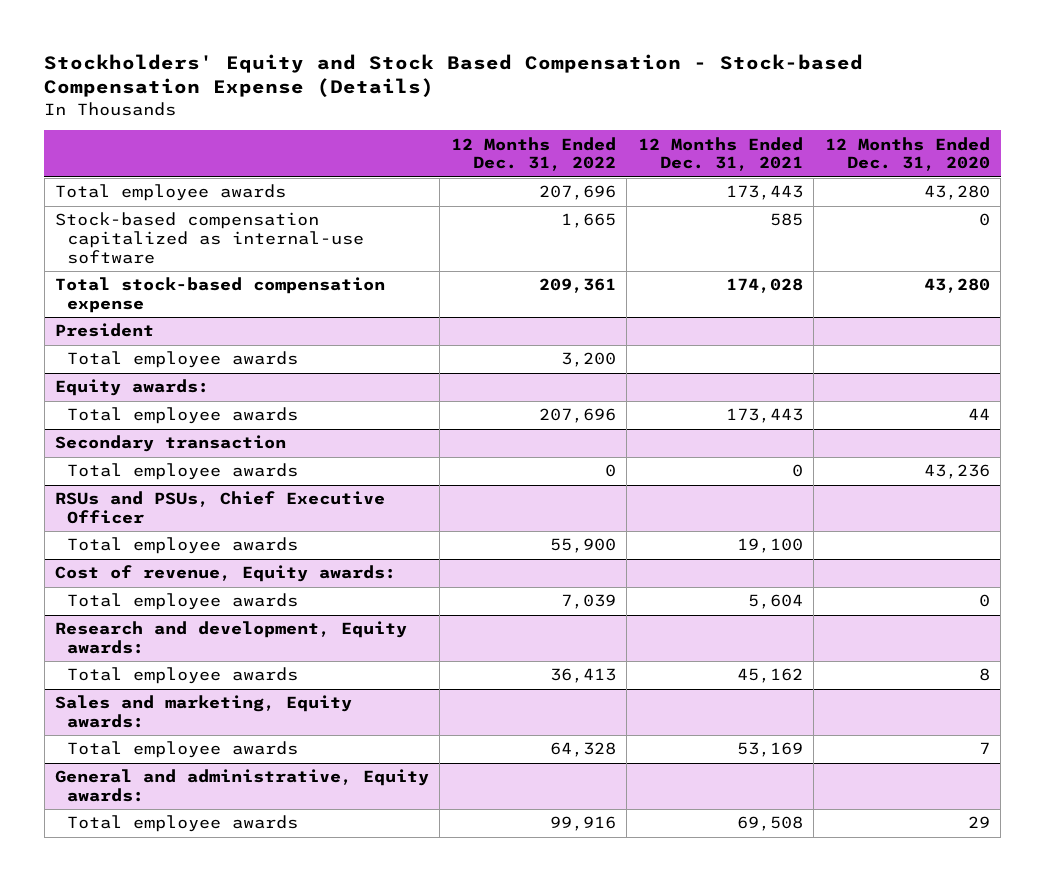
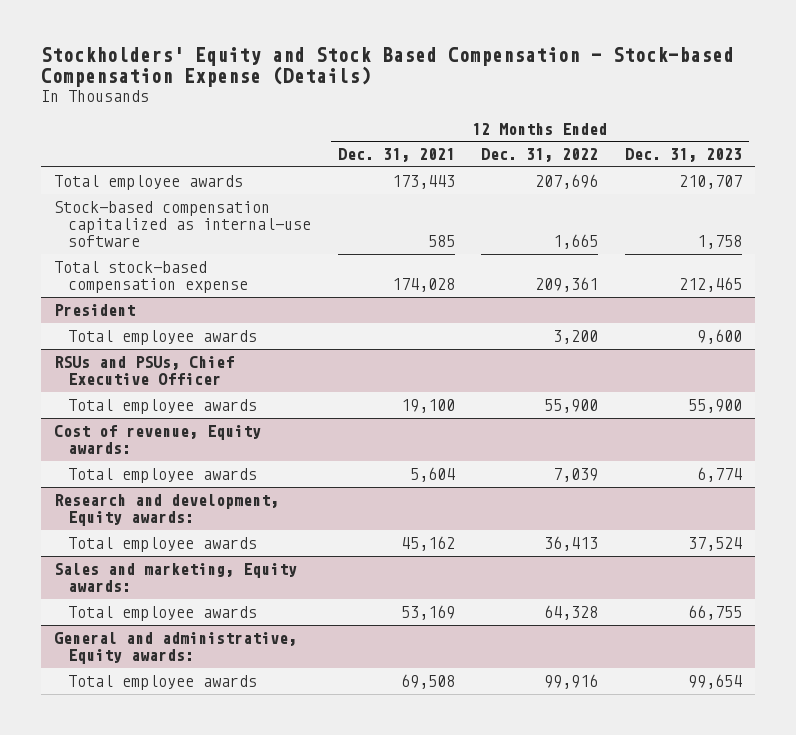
[824,136,990,172] 12 Months Ended Dec. 31, 2020 -> none
none -> [625,148,743,163] Dec. 31, 2023
[55,379,210,397] Equity awards: -> none
[66,407,298,425] Total employee awards -> none
[55,435,287,453] Secondary transaction -> none
[66,463,298,481] Total employee awards -> none

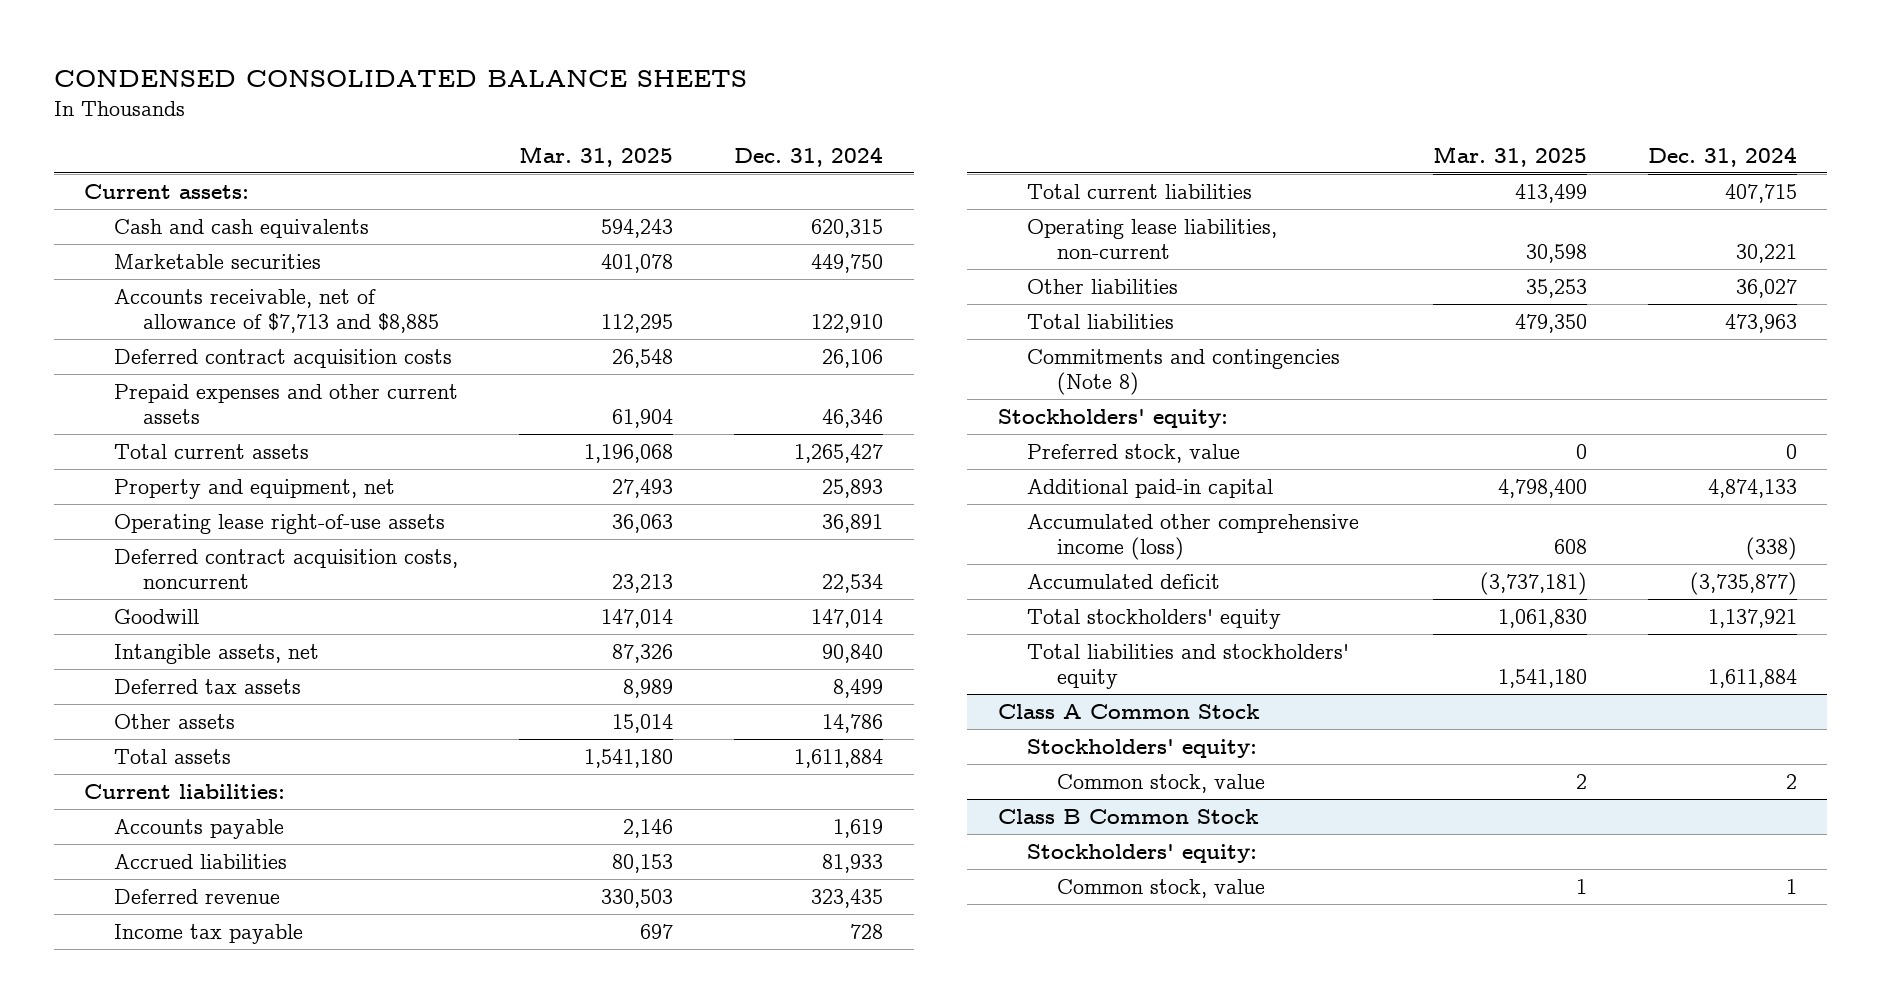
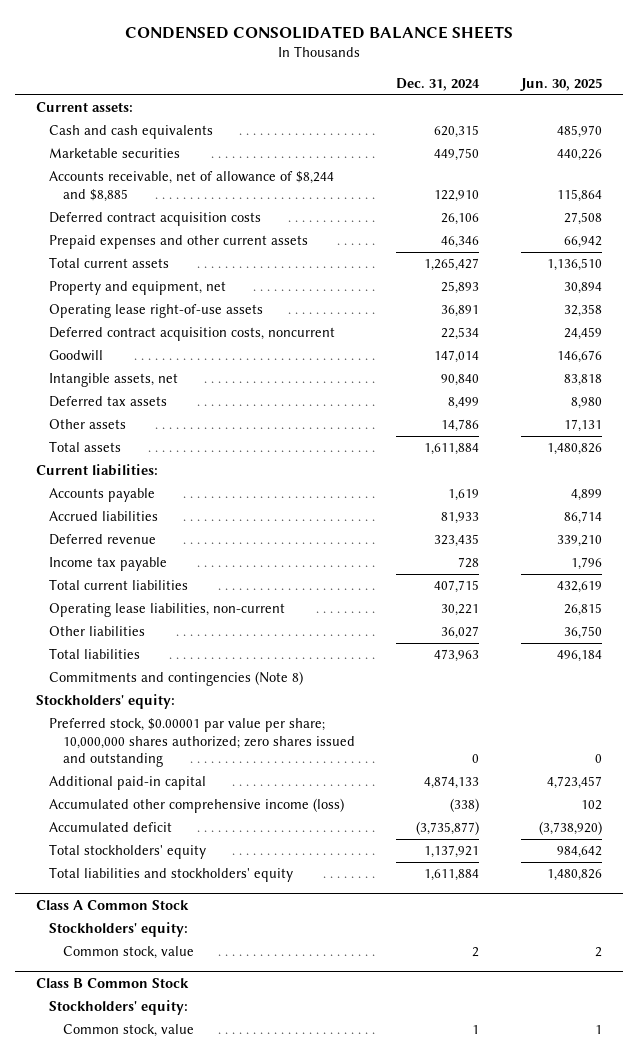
[518,145,673,167] Mar. 31, 2025 -> none
none -> [519,78,602,92] Jun. 30, 2025
[113,289,440,334] Accounts receivable, net of allowance of $7,713 and $8,885 -> [49,171,335,202] Accounts receivable, net of allowance of $8,244 and $8,885
[1027,444,1241,464] Preferred stock, value -> [49,718,355,768] Preferred stock, $0.00001 par value per share; 10,000,000 shares authorized; zero shares issued and outstanding

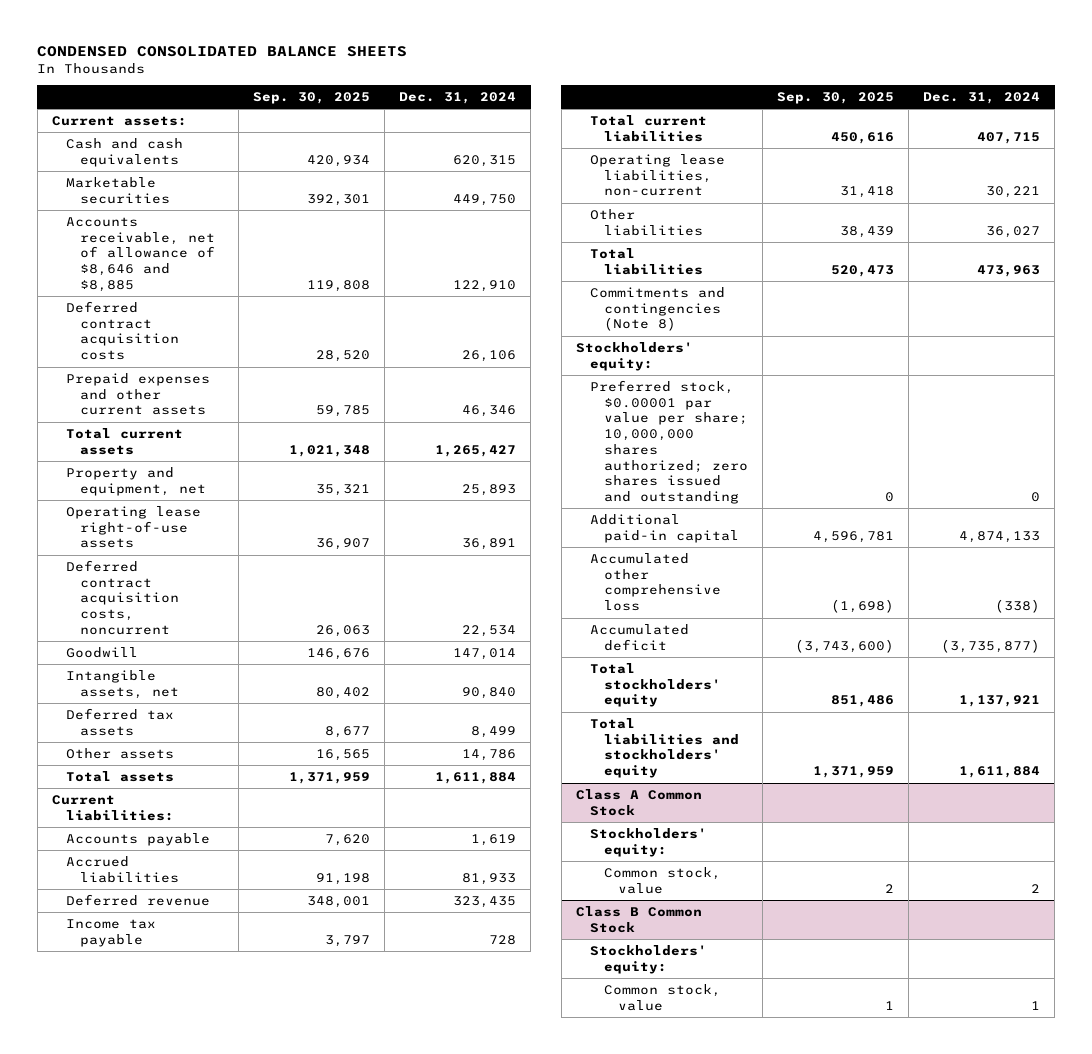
[519,78,602,92] Jun. 30, 2025 -> none
none -> [252,91,370,104] Sep. 30, 2025
[49,171,335,202] Accounts receivable, net of allowance of $8,244 and $8,885 -> [65,216,215,292] Accounts receivable, net of allowance of $8,646 and $8,885
[49,798,345,814] Accumulated other comprehensive income (loss) -> [589,552,721,612] Accumulated other comprehensive loss

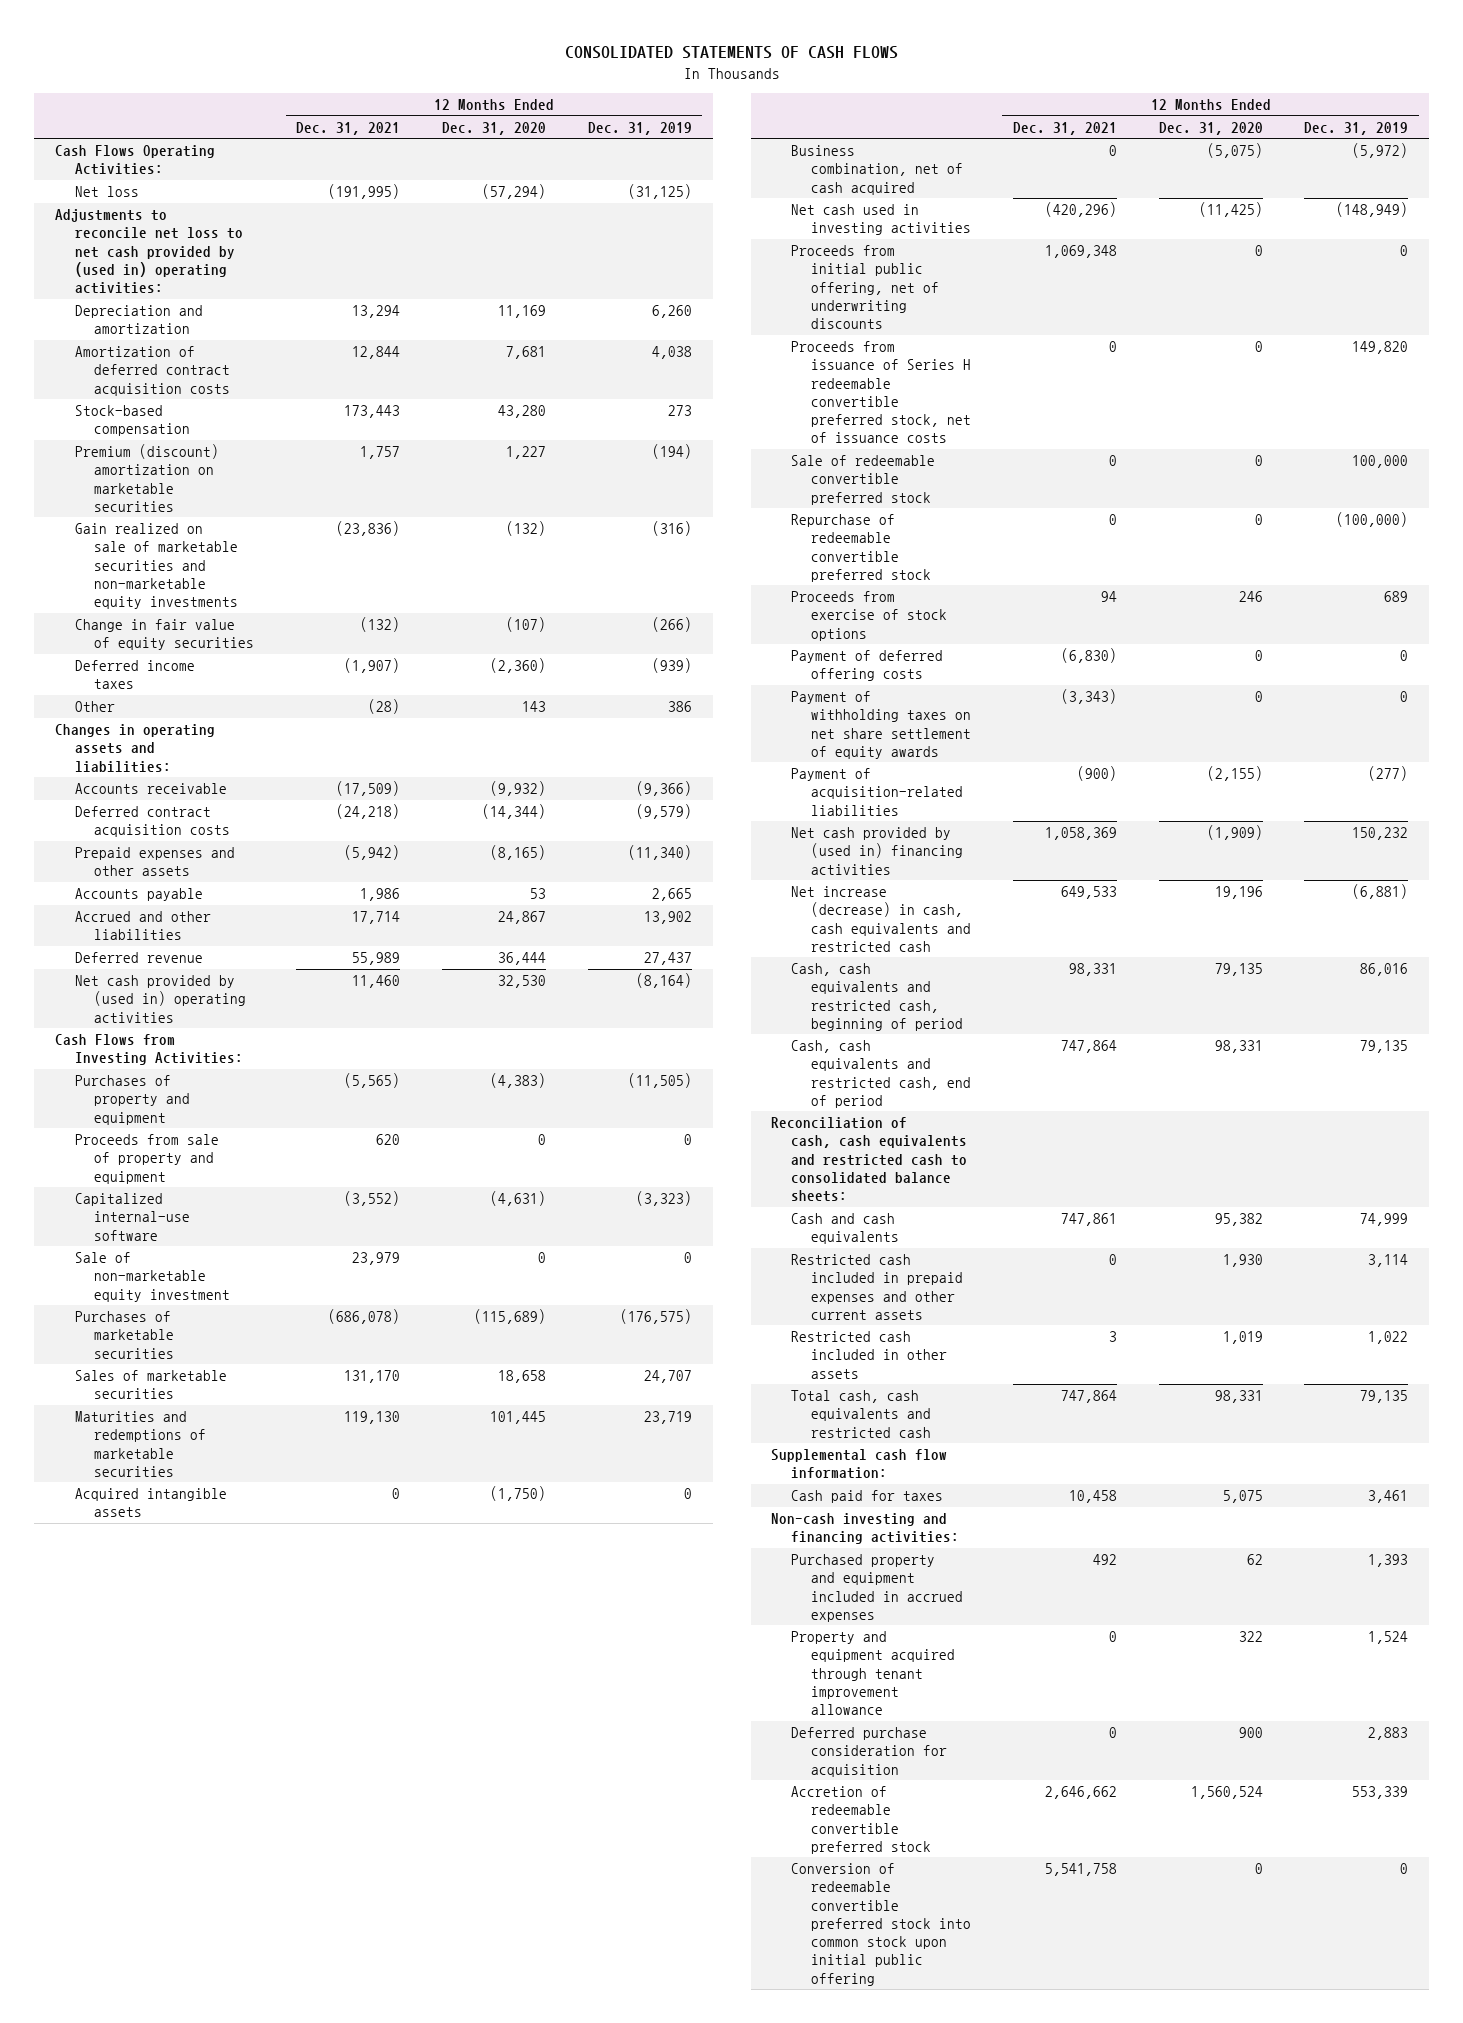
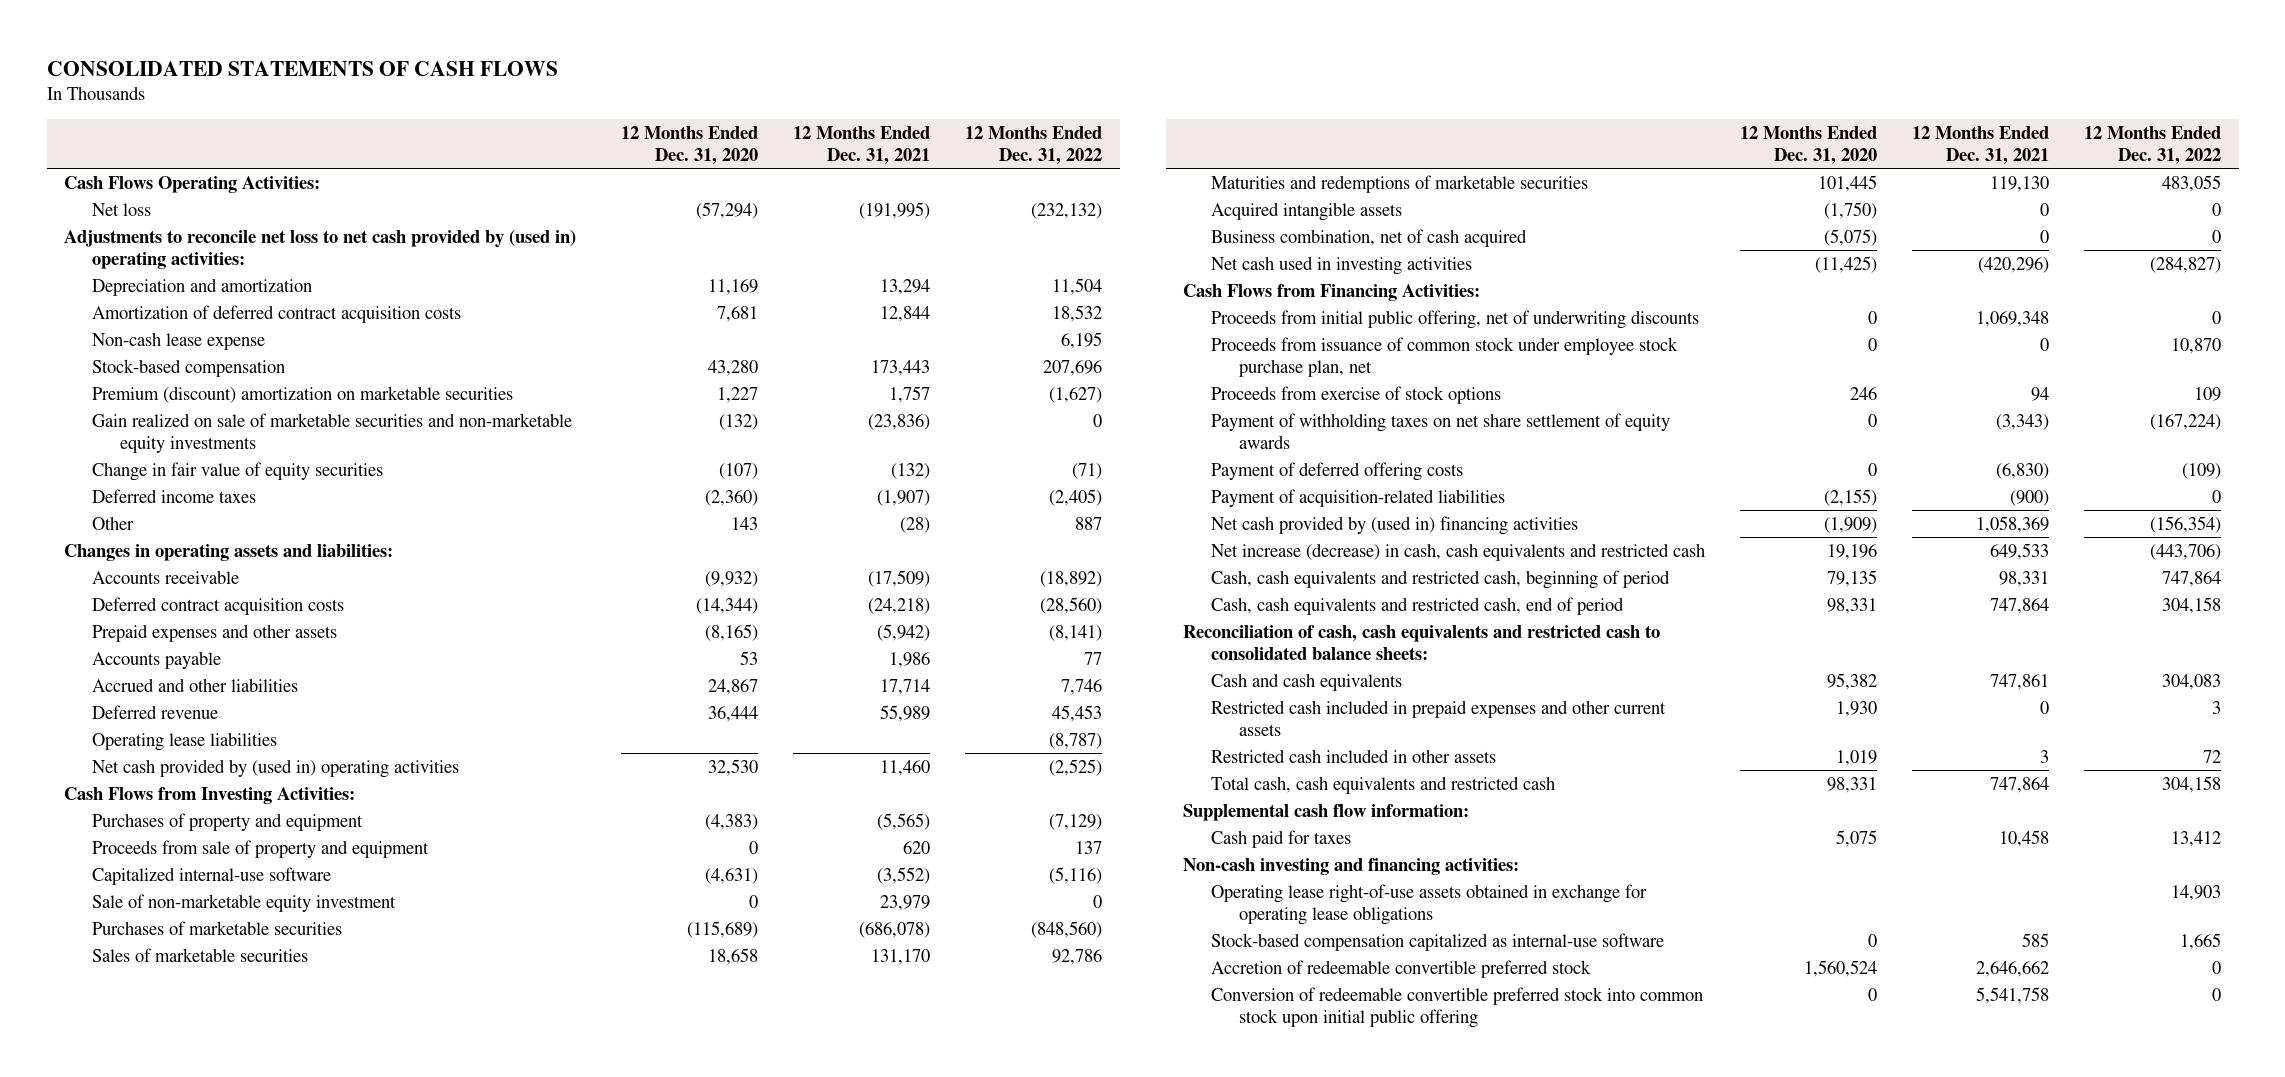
[587,121,692,135] Dec. 31, 2019 -> none
none -> [965,125,1103,165] 12 Months Ended Dec. 31, 2022
none -> [91,331,265,350] Non-cash lease expense
none -> [91,731,277,751] Operating lease liabilities
none -> [1183,283,1481,301] Cash Flows from Financing Activities:
[791,341,971,444] Proceeds from issuance of Series H redeemable convertible preferred stock, net of issuance costs -> none
[791,455,936,505] Sale of redeemable convertible preferred stock -> none
[791,514,931,582] Repurchase of redeemable convertible preferred stock -> none
none -> [1210,336,1678,377] Proceeds from issuance of common stock under employee stock purchase plan, net
[791,650,944,682] Payment of deferred offering costs -> [1210,461,1463,481] Payment of deferred offering costs
[791,1554,963,1622] Purchased property and equipment included in accrued expenses -> none
[791,1631,955,1716] Property and equipment acquired through tenant improvement allowance -> none
[791,1727,947,1777] Deferred purchase consideration for acquisition -> none
none -> [1210,883,1647,925] Operating lease right-of-use assets obtained in exchange for operating lease obligations
none -> [1210,932,1664,951] Stock-based compensation capitalized as internal-use software

